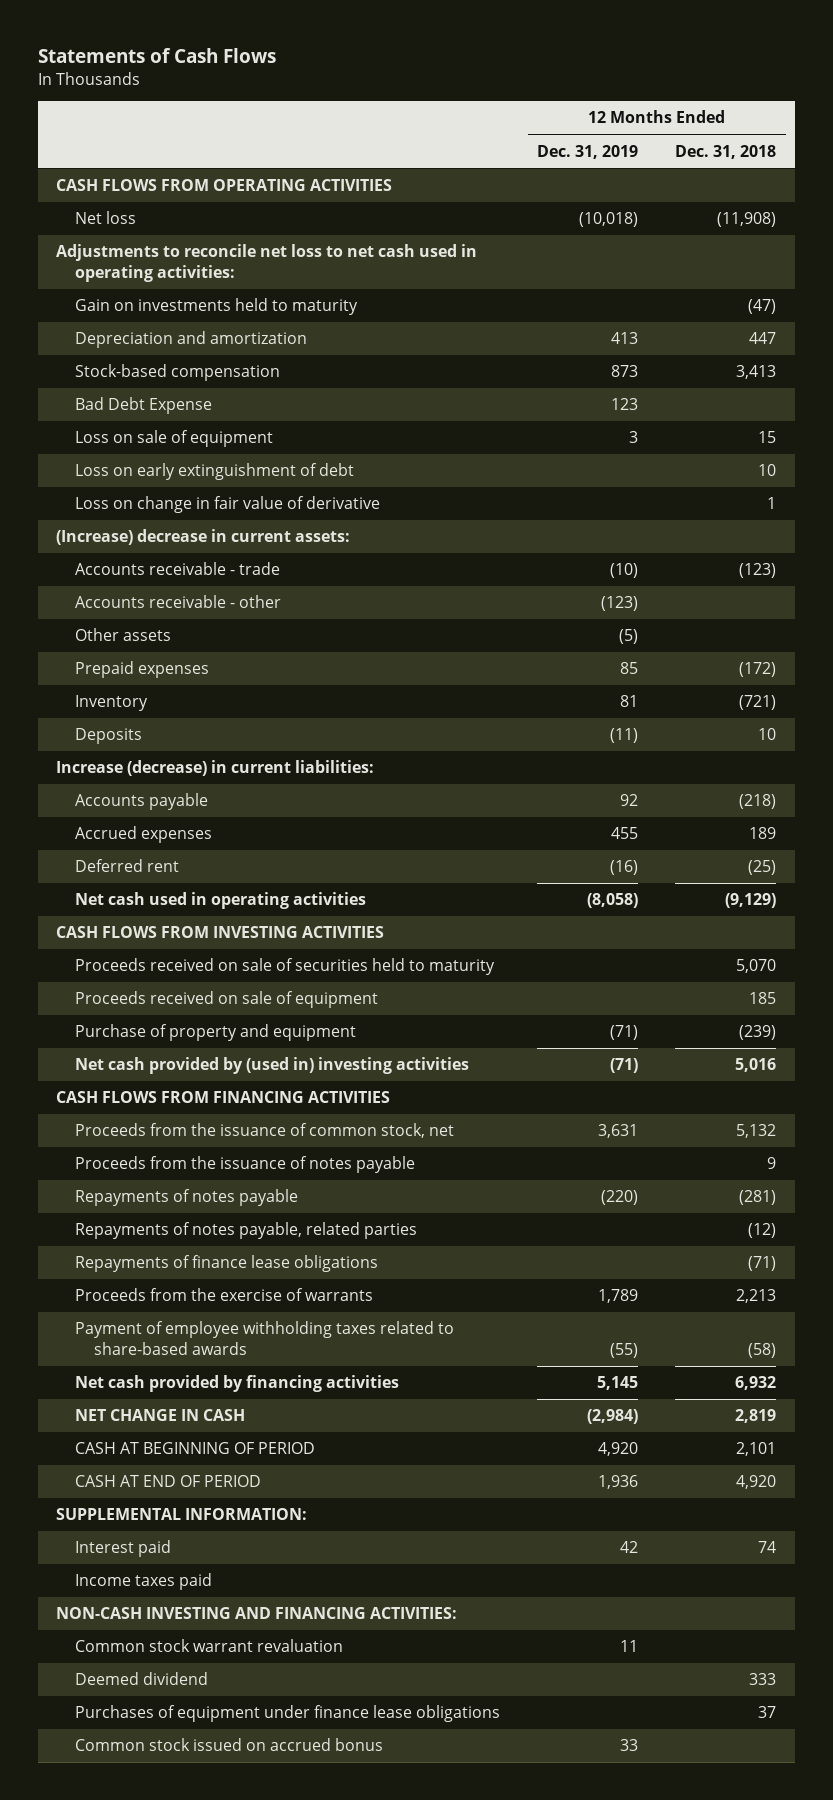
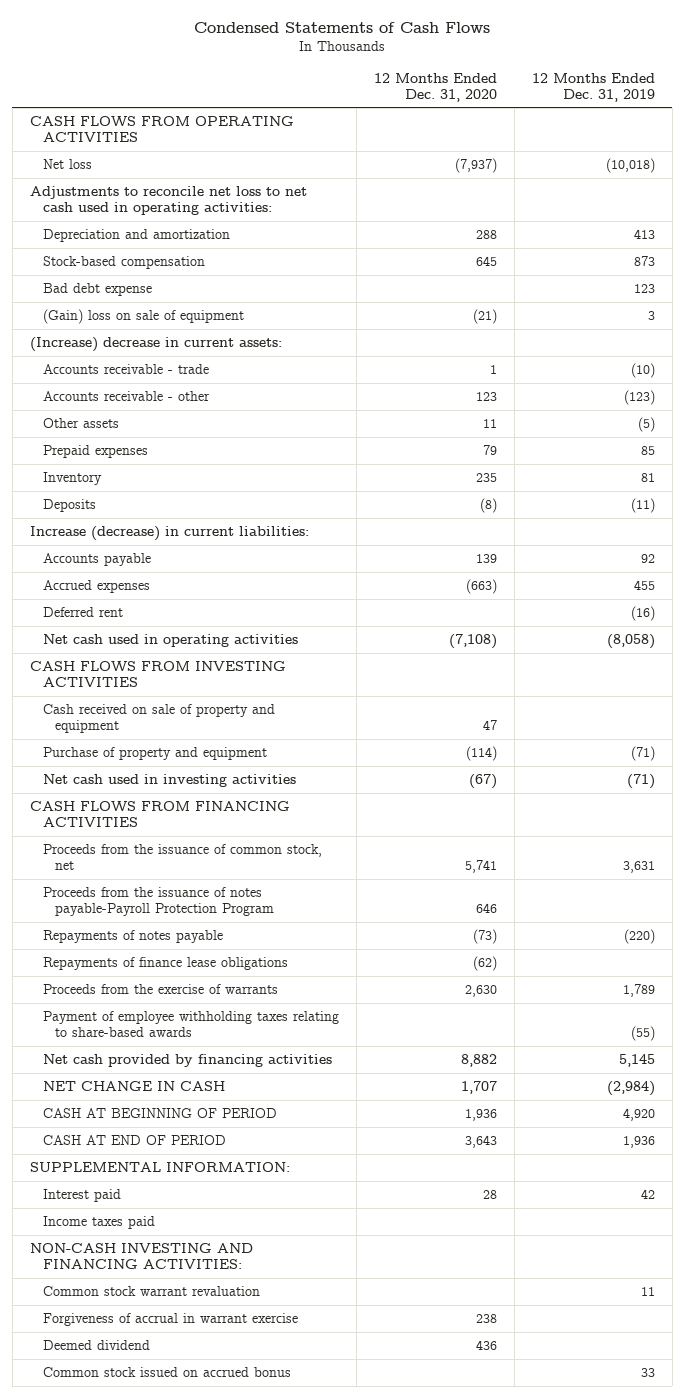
[37,47,276,63] Statements of Cash Flows -> [194,22,491,34] Condensed Statements of Cash Flows
[675,144,777,159] Dec. 31, 2018 -> none
none -> [373,72,497,102] 12 Months Ended Dec. 31, 2020
[74,298,358,316] Gain on investments held to maturity -> none
[74,463,354,481] Loss on early extinguishment of debt -> none
[74,496,380,514] Loss on change in fair value of derivative -> none
[74,397,212,415] Bad Debt Expense -> [42,282,152,296] Bad debt expense
[74,430,273,448] Loss on sale of equipment -> [42,308,244,324] (Gain) loss on sale of equipment
[74,958,495,976] Proceeds received on sale of securities held to maturity -> none
[74,991,378,1009] Proceeds received on sale of equipment -> [42,703,275,733] Cash received on sale of property and equipment
[74,1057,469,1075] Net cash provided by (used in) investing activities -> [42,773,296,787] Net cash used in investing activities
[74,1156,415,1174] Proceeds from the issuance of notes payable -> [42,886,275,916] Proceeds from the issuance of notes payable-Payroll Protection Program
[74,1222,417,1240] Repayments of notes payable, related parties -> none
[74,1321,454,1355] Payment of employee withholding taxes related to share-based awards -> [42,1010,339,1037] Payment of employee withholding taxes relating to share-based awards
none -> [42,1312,298,1326] Forgiveness of accrual in warrant exercise
[74,1705,500,1723] Purchases of equipment under finance lease obligations -> none

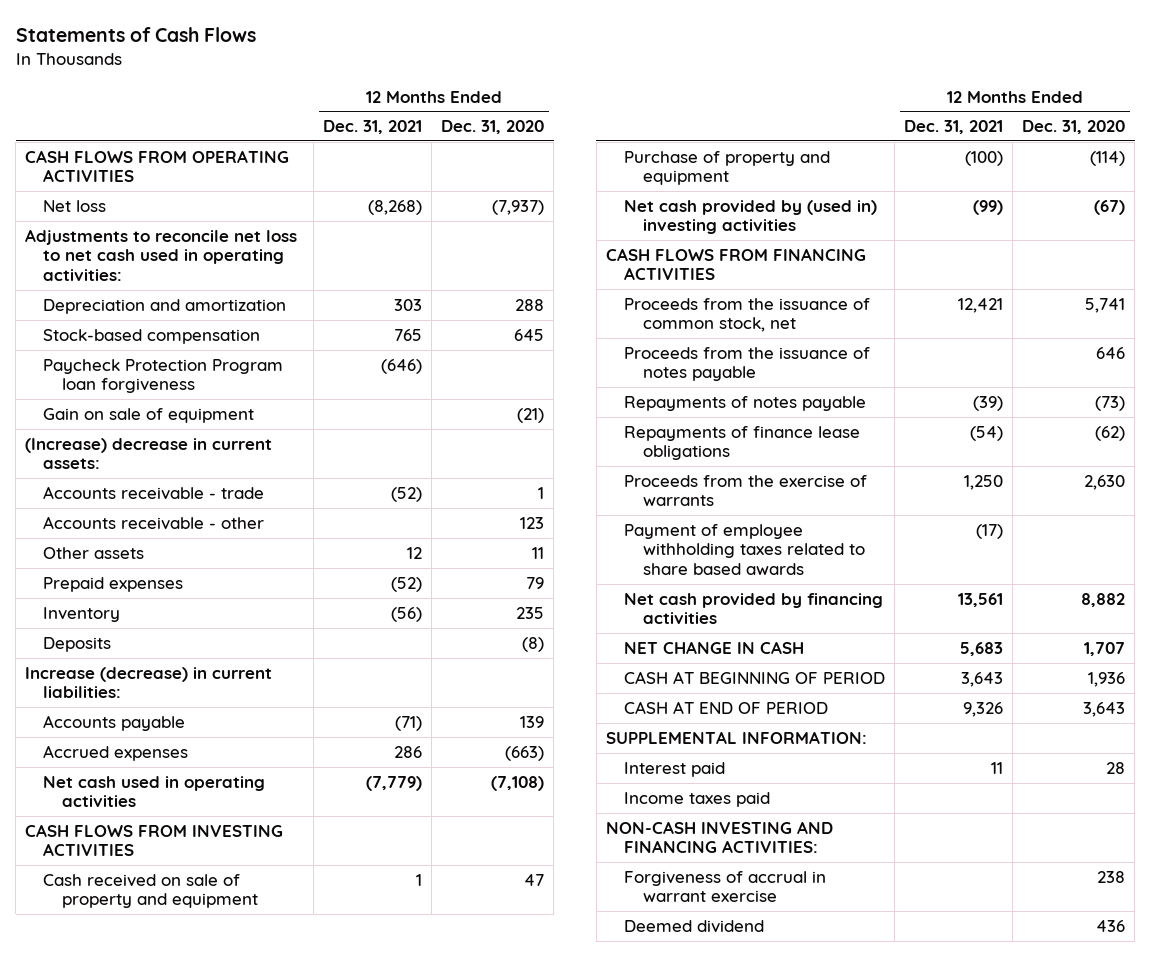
[194,22,491,34] Condensed Statements of Cash Flows -> [15,26,256,42] Statements of Cash Flows
[531,72,655,102] 12 Months Ended Dec. 31, 2019 -> none
none -> [323,120,423,135] Dec. 31, 2021
[42,282,152,296] Bad debt expense -> none
none -> [43,358,284,394] Paycheck Protection Program loan forgiveness
[42,308,244,324] (Gain) loss on sale of equipment -> [43,407,255,423] Gain on sale of equipment
[42,606,123,617] Deferred rent -> none
[42,773,296,787] Net cash used in investing activities -> [624,199,878,235] Net cash provided by (used in) investing activities
[42,886,275,916] Proceeds from the issuance of notes payable-Payroll Protection Program -> [624,346,871,382] Proceeds from the issuance of notes payable
[42,1010,339,1037] Payment of employee withholding taxes relating to share-based awards -> [624,523,865,576] Payment of employee withholding taxes related to share based awards
[42,1285,260,1296] Common stock warrant revaluation -> none
[42,1366,291,1377] Common stock issued on accrued bonus -> none

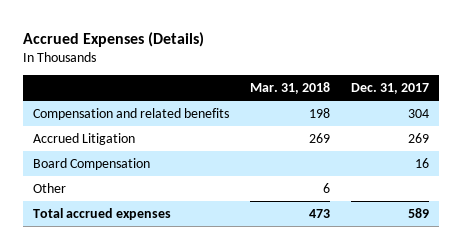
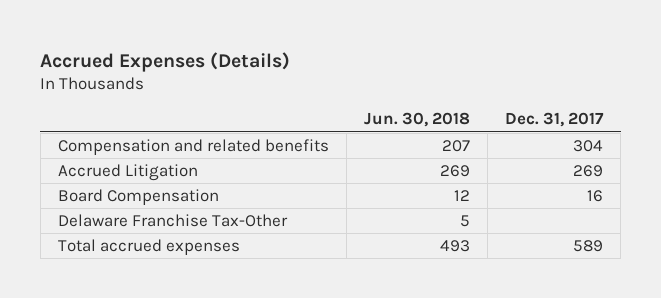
[249,82,330,95] Mar. 31, 2018 -> none
none -> [364,112,471,128] Jun. 30, 2018
[32,182,66,193] Other -> [57,213,288,227] Delaware Franchise Tax-Other

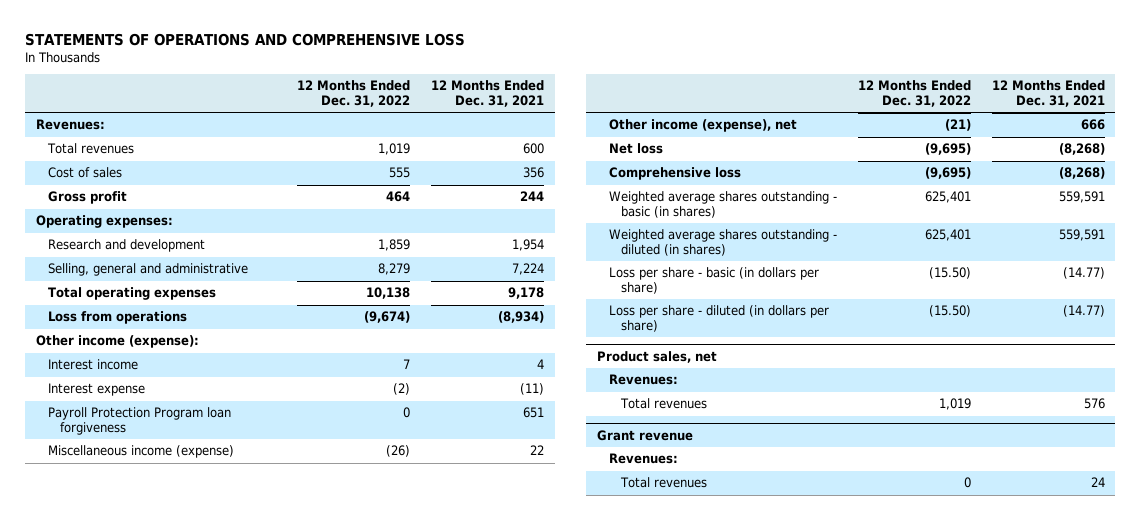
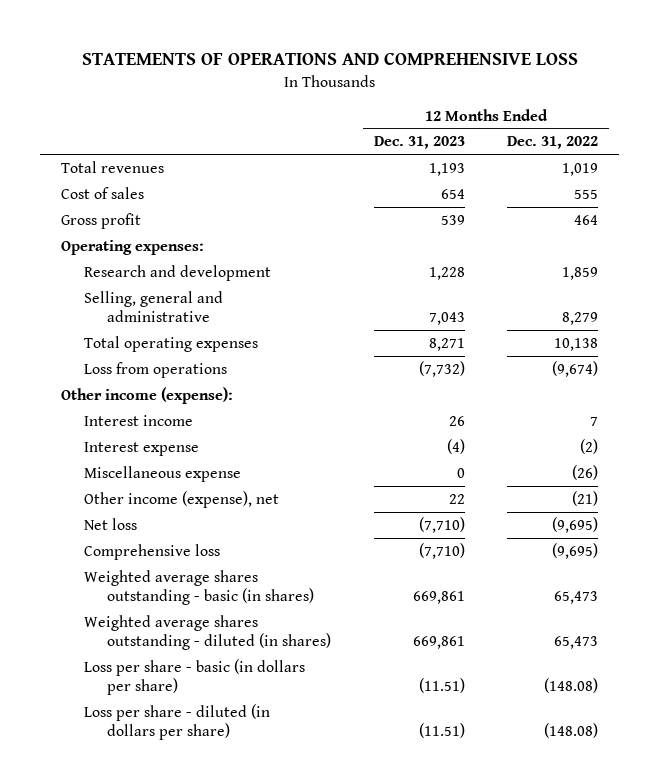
[430,80,544,108] 12 Months Ended Dec. 31, 2021 -> none
none -> [373,136,465,150] Dec. 31, 2023
[35,119,105,131] Revenues: -> none
[47,407,231,435] Payroll Protection Program loan forgiveness -> none
[47,445,234,459] Miscellaneous income (expense) -> [84,465,242,482] Miscellaneous expense
[596,350,717,363] Product sales, net -> none
[608,374,678,386] Revenues: -> none
[619,398,707,410] Total revenues -> none
[596,429,693,441] Grant revenue -> none
[608,453,678,465] Revenues: -> none
[619,477,707,489] Total revenues -> none
[924,191,971,204] 625,401 -> [554,590,599,604] 65,473
[924,229,971,242] 625,401 -> [554,635,599,649] 65,473
[928,267,971,280] (15.50) -> [544,677,599,693] (148.08)
[928,305,971,318] (15.50) -> [544,722,599,738] (148.08)

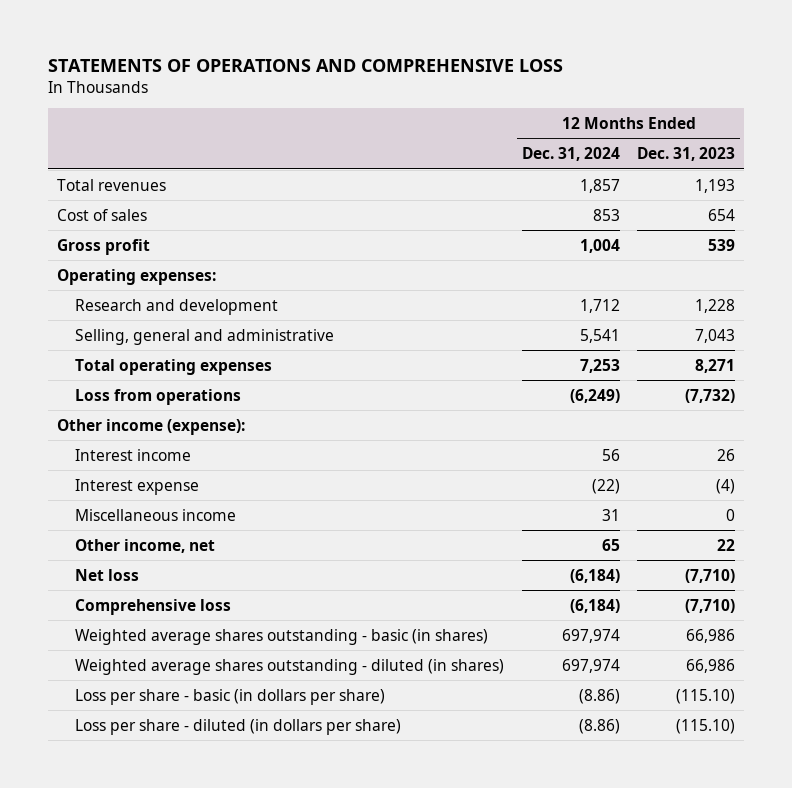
[507,136,599,150] Dec. 31, 2022 -> none
none -> [521,147,620,162] Dec. 31, 2024
[84,465,242,482] Miscellaneous expense -> [74,508,236,521] Miscellaneous income
[84,490,280,508] Other income (expense), net -> [74,538,215,553] Other income, net
[412,590,465,604] 669,861 -> [686,628,736,643] 66,986
[412,635,465,649] 669,861 -> [686,658,736,673] 66,986
[418,677,465,693] (11.51) -> [676,688,736,704] (115.10)
[418,722,465,738] (11.51) -> [676,718,736,734] (115.10)

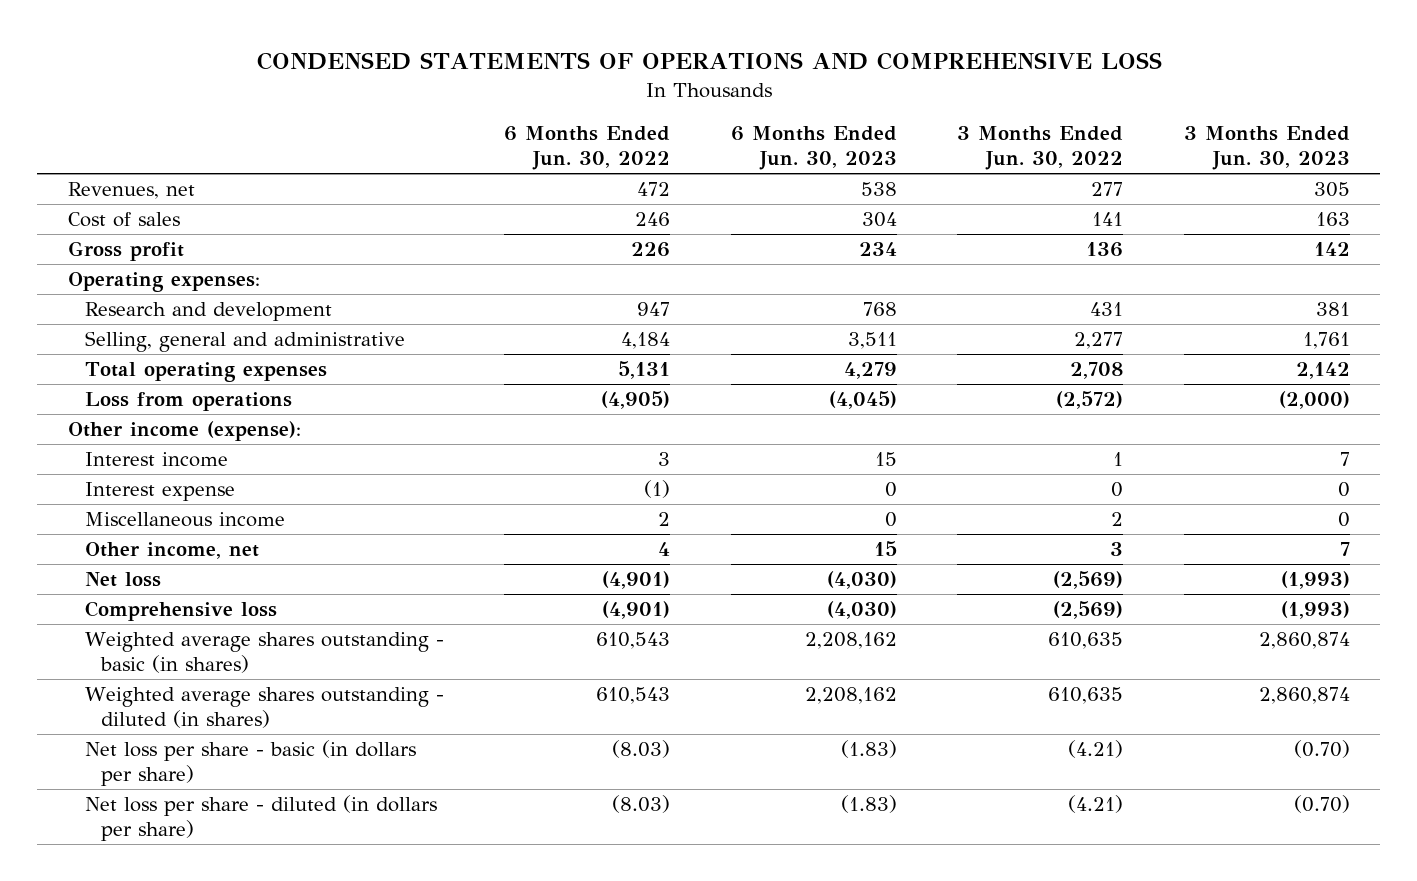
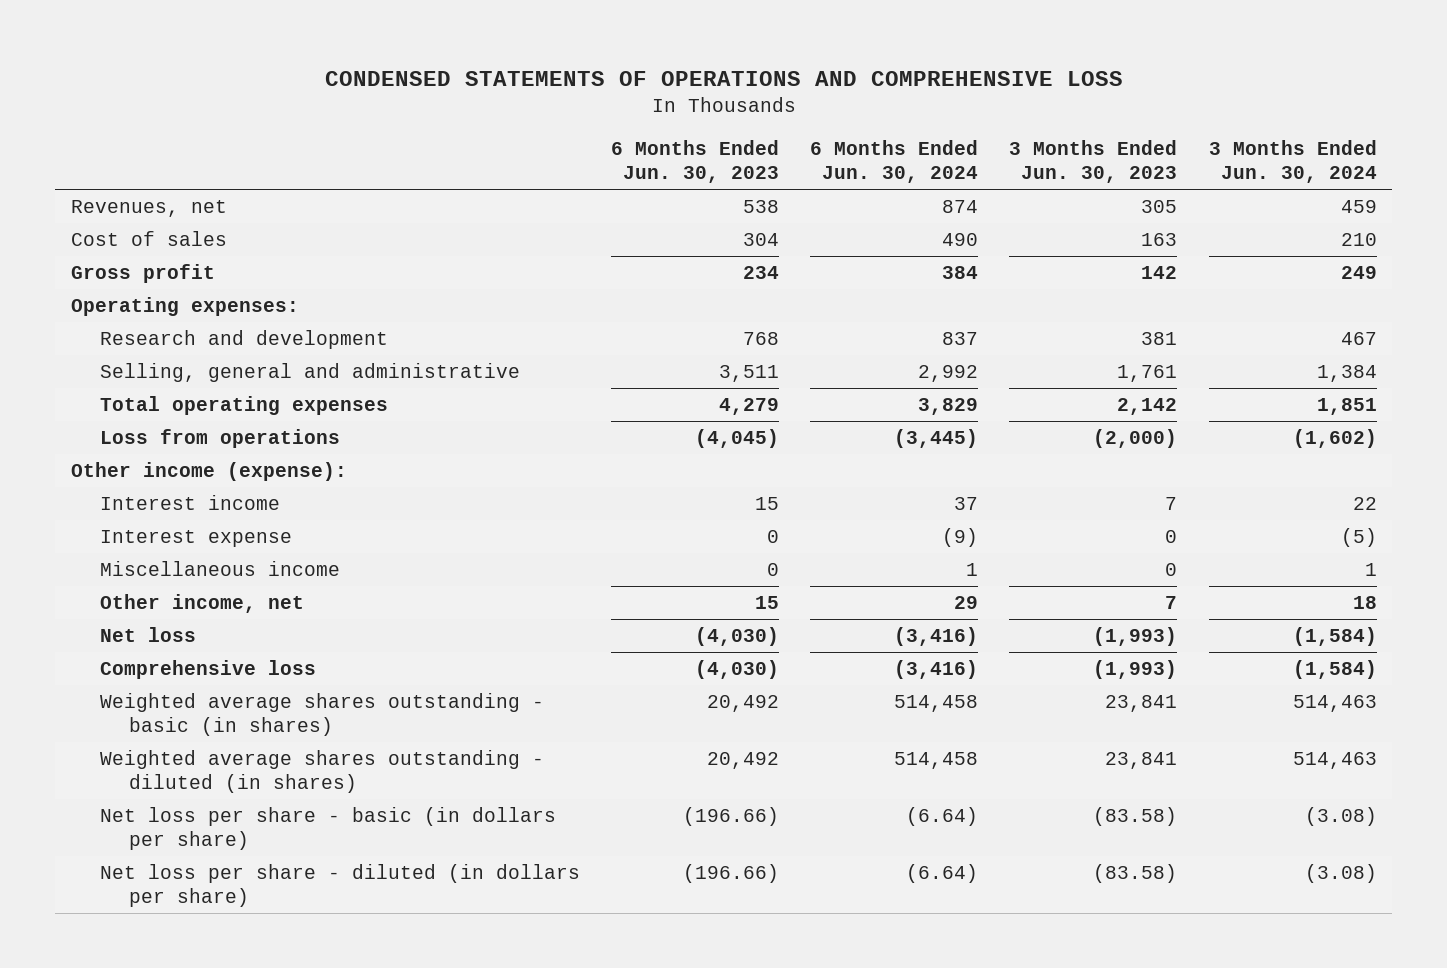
[504,126,671,171] 6 Months Ended Jun. 30, 2022 -> none
[957,126,1124,171] 3 Months Ended Jun. 30, 2022 -> none
none -> [810,139,979,184] 6 Months Ended Jun. 30, 2024
none -> [1208,139,1377,184] 3 Months Ended Jun. 30, 2024
[804,632,897,650] 2,208,162 -> [706,695,779,713] 20,492
[1258,632,1350,650] 2,860,874 -> [1105,695,1178,713] 23,841
[804,687,897,705] 2,208,162 -> [706,752,779,770] 20,492
[1258,687,1350,705] 2,860,874 -> [1105,752,1178,770] 23,841
[840,740,897,759] (1.83) -> [682,807,779,827] (196.66)
[1293,740,1350,759] (0.70) -> [1093,807,1178,827] (83.58)
[840,795,897,814] (1.83) -> [682,864,779,884] (196.66)
[1293,795,1350,814] (0.70) -> [1093,864,1178,884] (83.58)

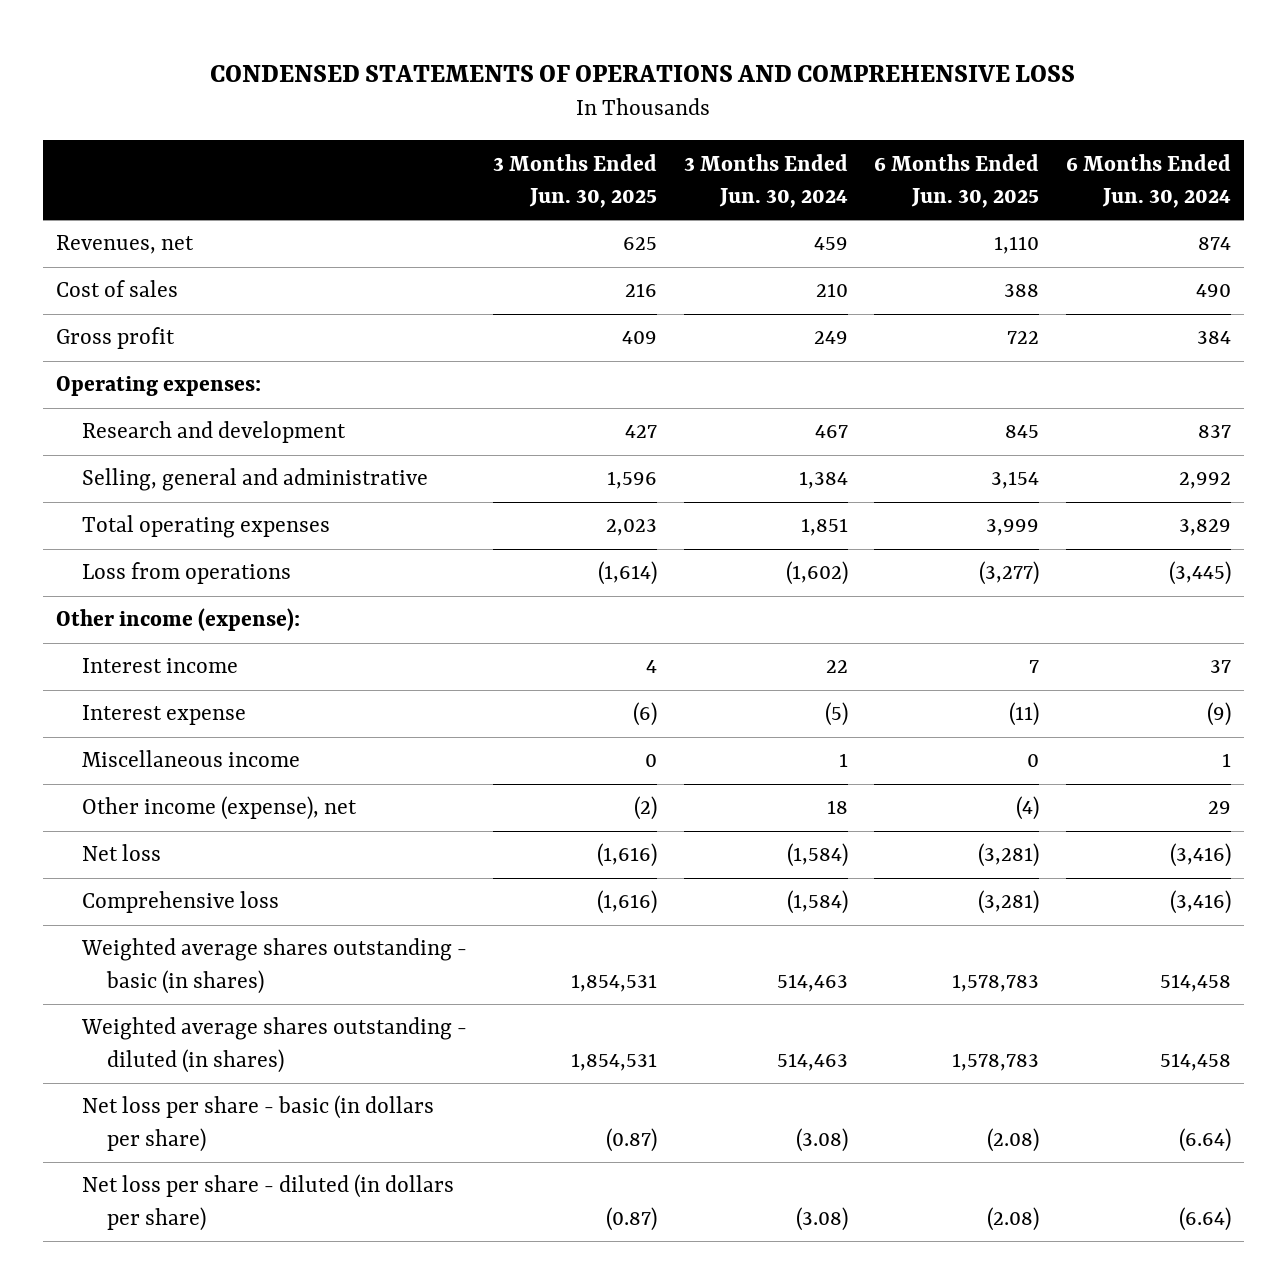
[610,139,779,184] 6 Months Ended Jun. 30, 2023 -> none
[1009,139,1178,184] 3 Months Ended Jun. 30, 2023 -> none
none -> [493,153,658,209] 3 Months Ended Jun. 30, 2025
none -> [874,153,1040,209] 6 Months Ended Jun. 30, 2025
[99,594,304,614] Other income, net -> [81,796,357,821] Other income (expense), net

